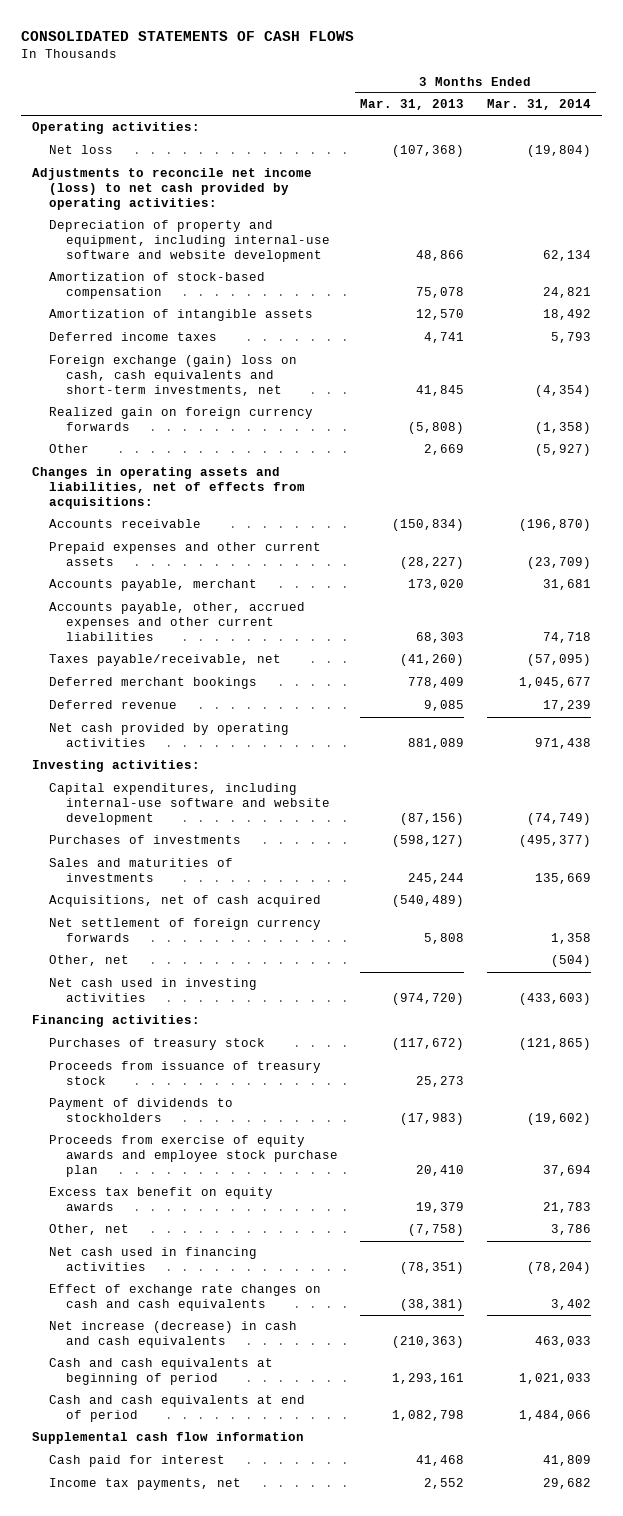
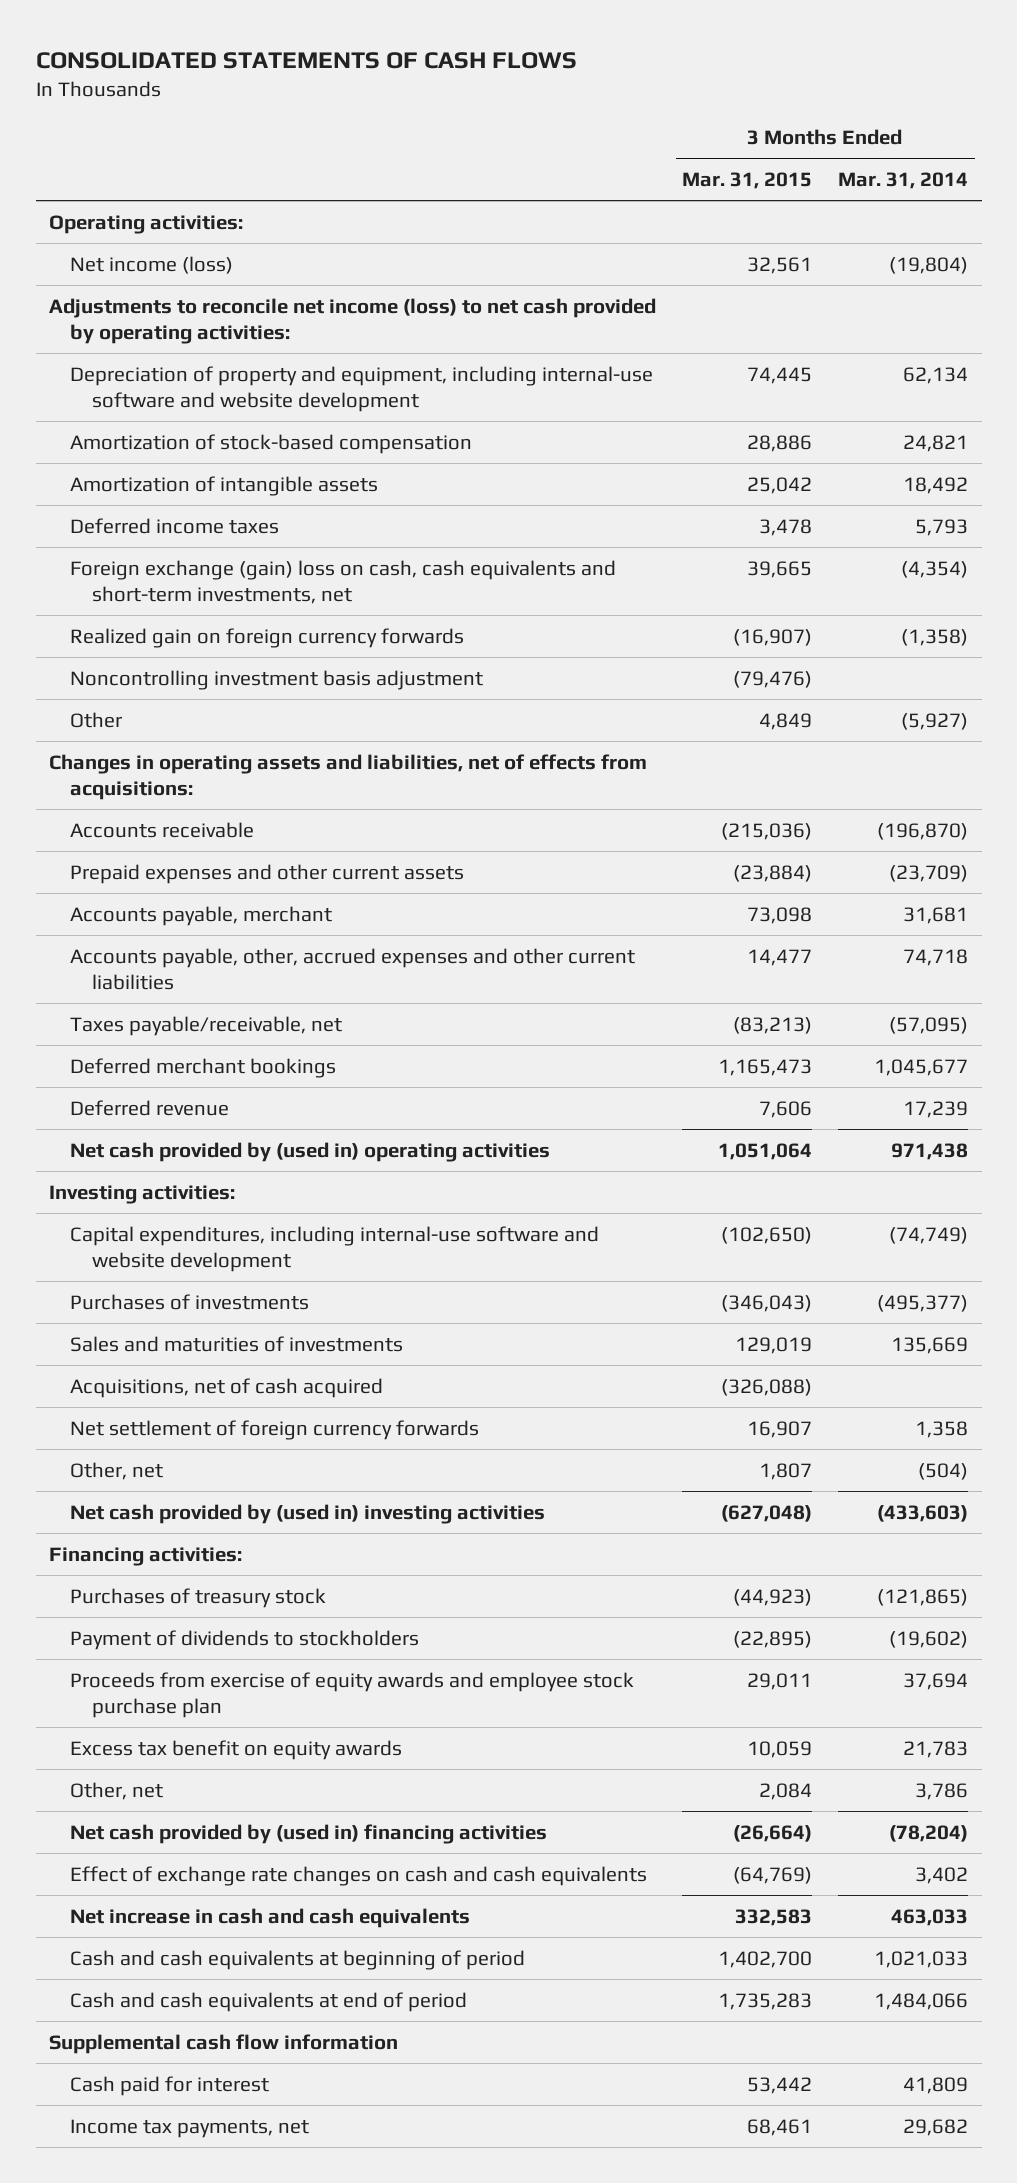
[360,99,465,111] Mar. 31, 2013 -> none
none -> [682,172,813,190] Mar. 31, 2015
[49,145,114,155] Net loss -> [70,255,234,274] Net income (loss)
none -> [70,669,484,690] Noncontrolling investment basis adjustment
[49,723,290,748] Net cash provided by operating activities -> [70,1141,551,1162] Net cash provided by (used in) operating activities
[49,978,258,1003] Net cash used in investing activities -> [70,1503,546,1524] Net cash provided by (used in) investing activities
[49,1061,322,1086] Proceeds from issuance of treasury stock -> none
[49,1247,258,1272] Net cash used in financing activities -> [70,1823,548,1844] Net cash provided by (used in) financing activities
[49,1321,298,1349] Net increase (decrease) in cash and cash equivalents -> [70,1907,471,1928] Net increase in cash and cash equivalents

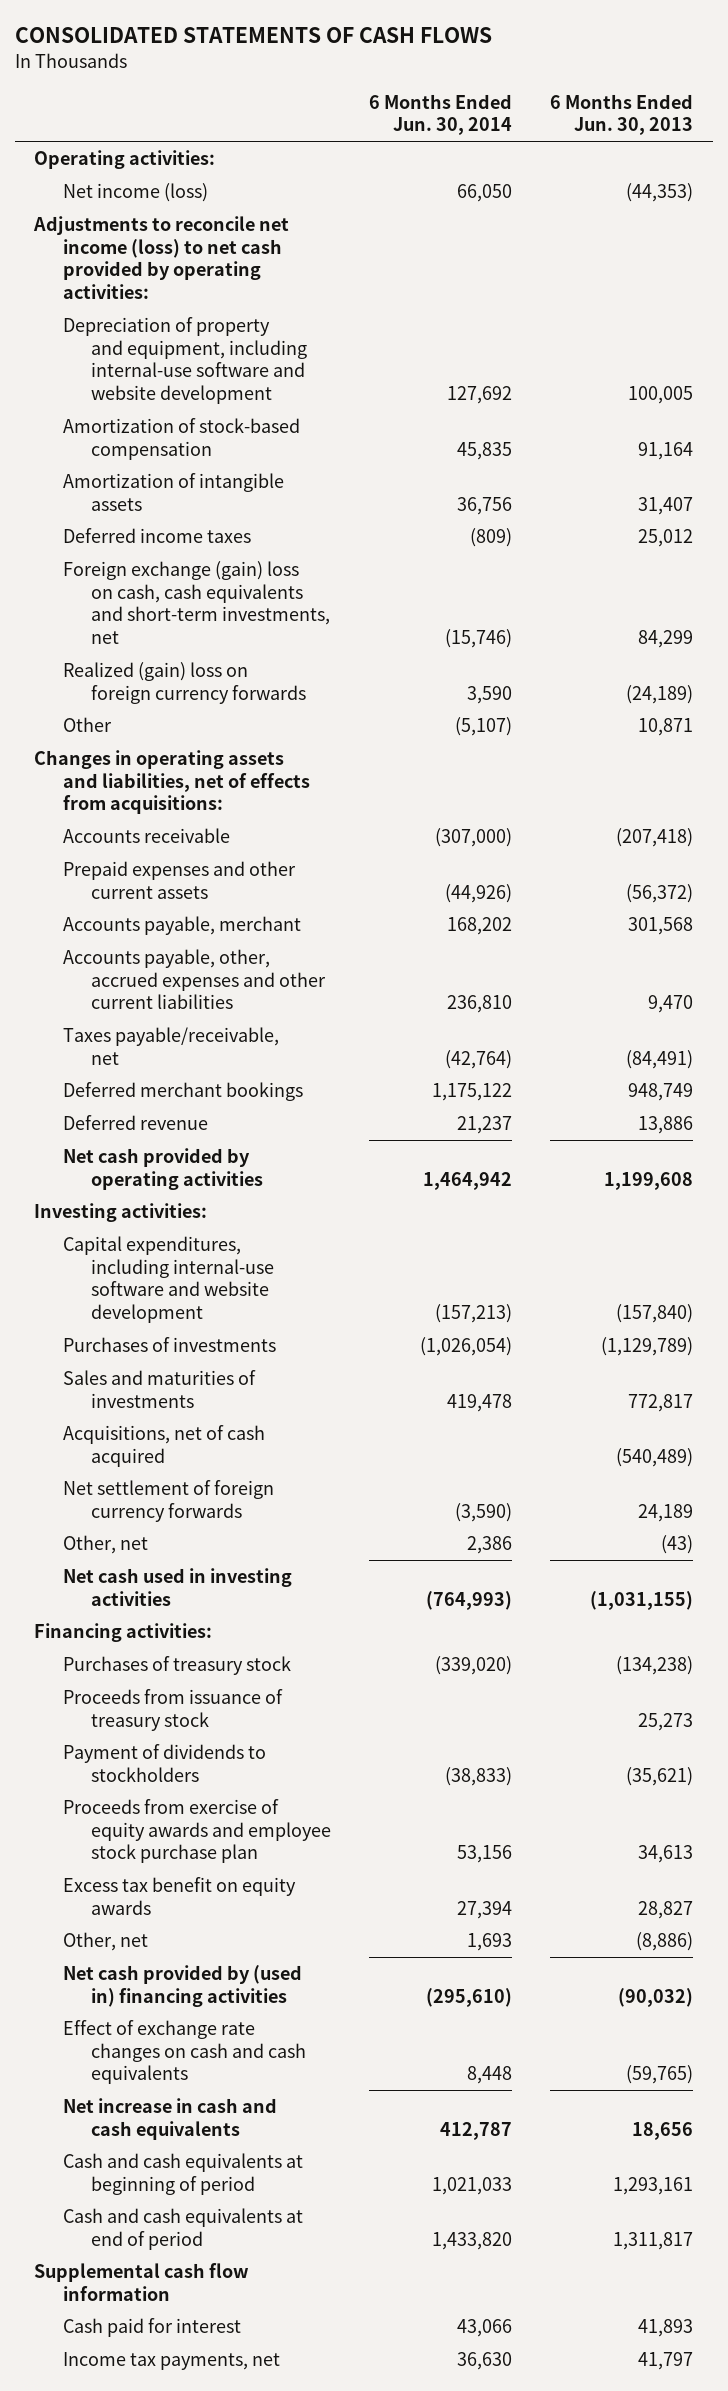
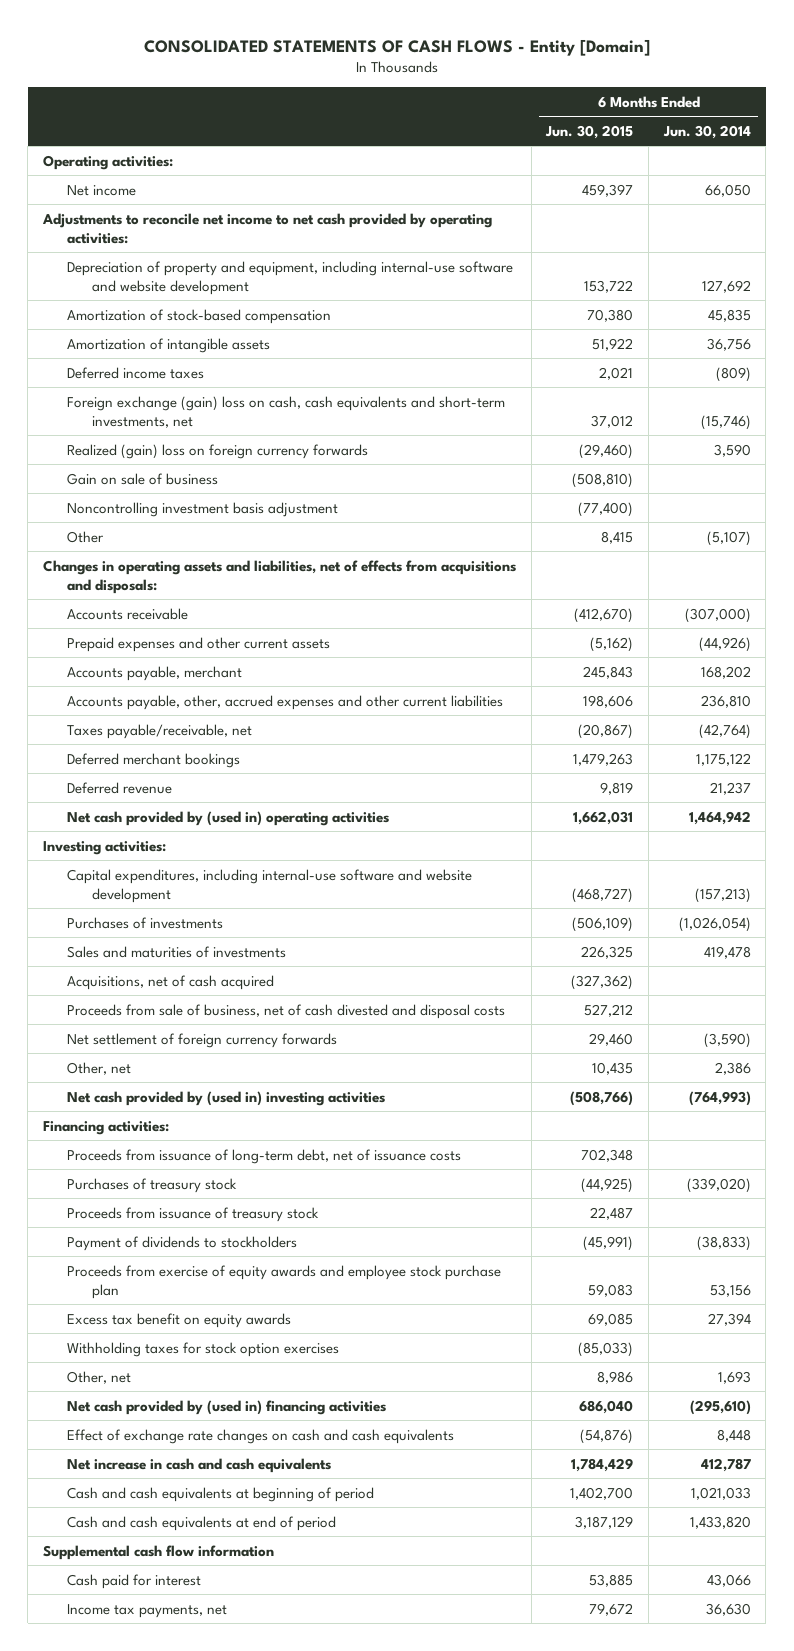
[14,27,492,44] CONSOLIDATED STATEMENTS OF CASH FLOWS -> [143,38,650,56] CONSOLIDATED STATEMENTS OF CASH FLOWS - Entity [Domain]
[550,93,694,136] 6 Months Ended Jun. 30, 2013 -> none
none -> [545,124,634,139] Jun. 30, 2015
[62,182,208,202] Net income (loss) -> [67,184,137,196] Net income
[33,215,290,299] Adjustments to reconcile net income (loss) to net cash provided by operating activities: -> [42,212,493,244] Adjustments to reconcile net income to net cash provided by operating activities:
none -> [67,472,219,485] Gain on sale of business
none -> [67,501,339,517] Noncontrolling investment basis adjustment
[34,749,310,815] Changes in operating assets and liabilities, net of effects from acquisitions: -> [43,559,517,594] Changes in operating assets and liabilities, net of effects from acquisitions and disposals:
[62,1147,264,1190] Net cash provided by operating activities -> [67,810,390,826] Net cash provided by (used in) operating activities
none -> [67,1003,506,1019] Proceeds from sale of business, net of cash divested and disposal costs
[62,1567,292,1606] Net cash used in investing activities -> [67,1090,386,1106] Net cash provided by (used in) investing activities
none -> [67,1148,462,1164] Proceeds from issuance of long-term debt, net of issuance costs
none -> [67,1341,340,1357] Withholding taxes for stock option exercises

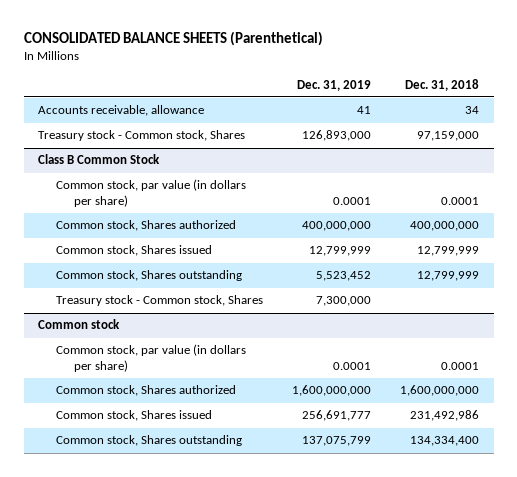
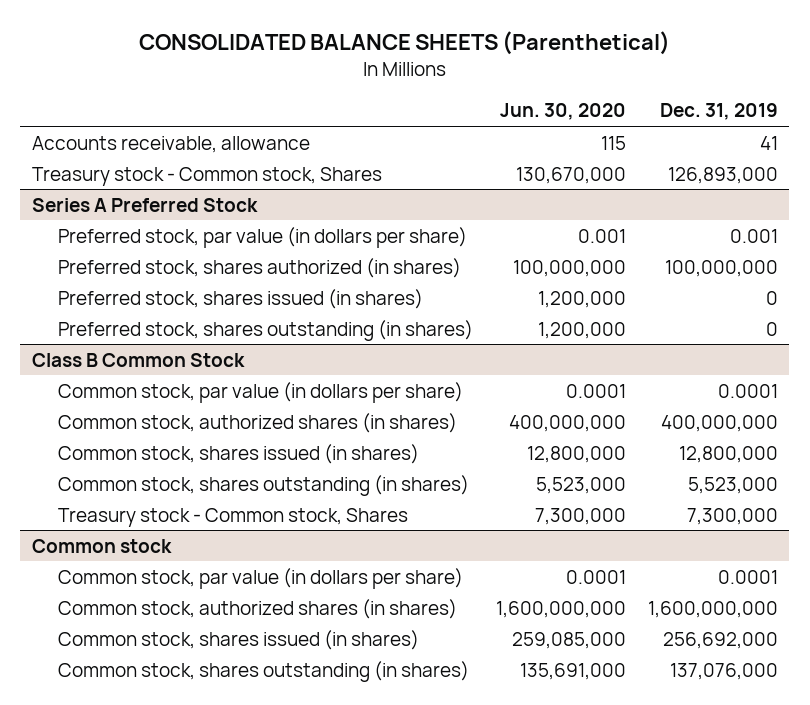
[405,78,480,91] Dec. 31, 2018 -> none
none -> [499,103,626,121] Jun. 30, 2020
none -> [31,197,258,212] Series A Preferred Stock
none -> [58,226,468,248] Preferred stock, par value (in dollars per share)
none -> [58,257,462,278] Preferred stock, shares authorized (in shares)
none -> [58,288,424,309] Preferred stock, shares issued (in shares)
none -> [58,319,474,341] Preferred stock, shares outstanding (in shares)
[55,220,236,232] Common stock, Shares authorized -> [58,412,458,433] Common stock, authorized shares (in shares)
[55,245,212,257] Common stock, Shares issued -> [58,443,420,464] Common stock, shares issued (in shares)
[308,246,371,257] 12,799,999 -> [679,445,779,463] 12,800,000
[55,270,242,282] Common stock, Shares outstanding -> [58,474,470,496] Common stock, shares outstanding (in shares)
[315,271,371,282] 5,523,452 -> [688,476,779,494] 5,523,000
[55,385,236,397] Common stock, Shares authorized -> [58,598,458,619] Common stock, authorized shares (in shares)
[55,410,212,422] Common stock, Shares issued -> [58,629,420,650] Common stock, shares issued (in shares)
[301,410,371,422] 256,691,777 -> [663,631,779,649] 256,692,000
[55,435,242,447] Common stock, Shares outstanding -> [58,660,470,682] Common stock, shares outstanding (in shares)
[301,436,371,447] 137,075,799 -> [670,662,779,680] 137,076,000

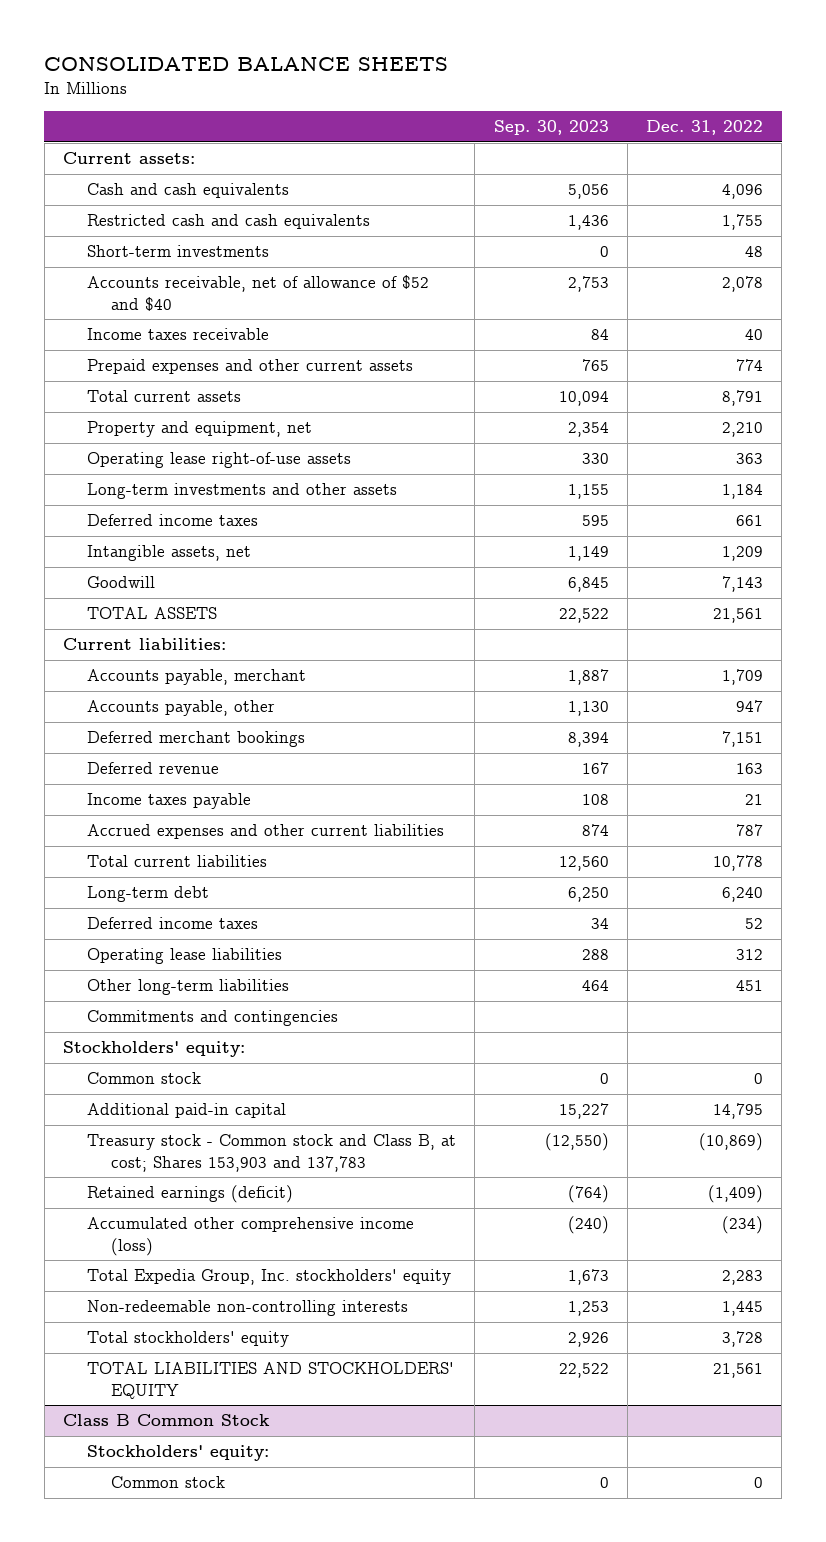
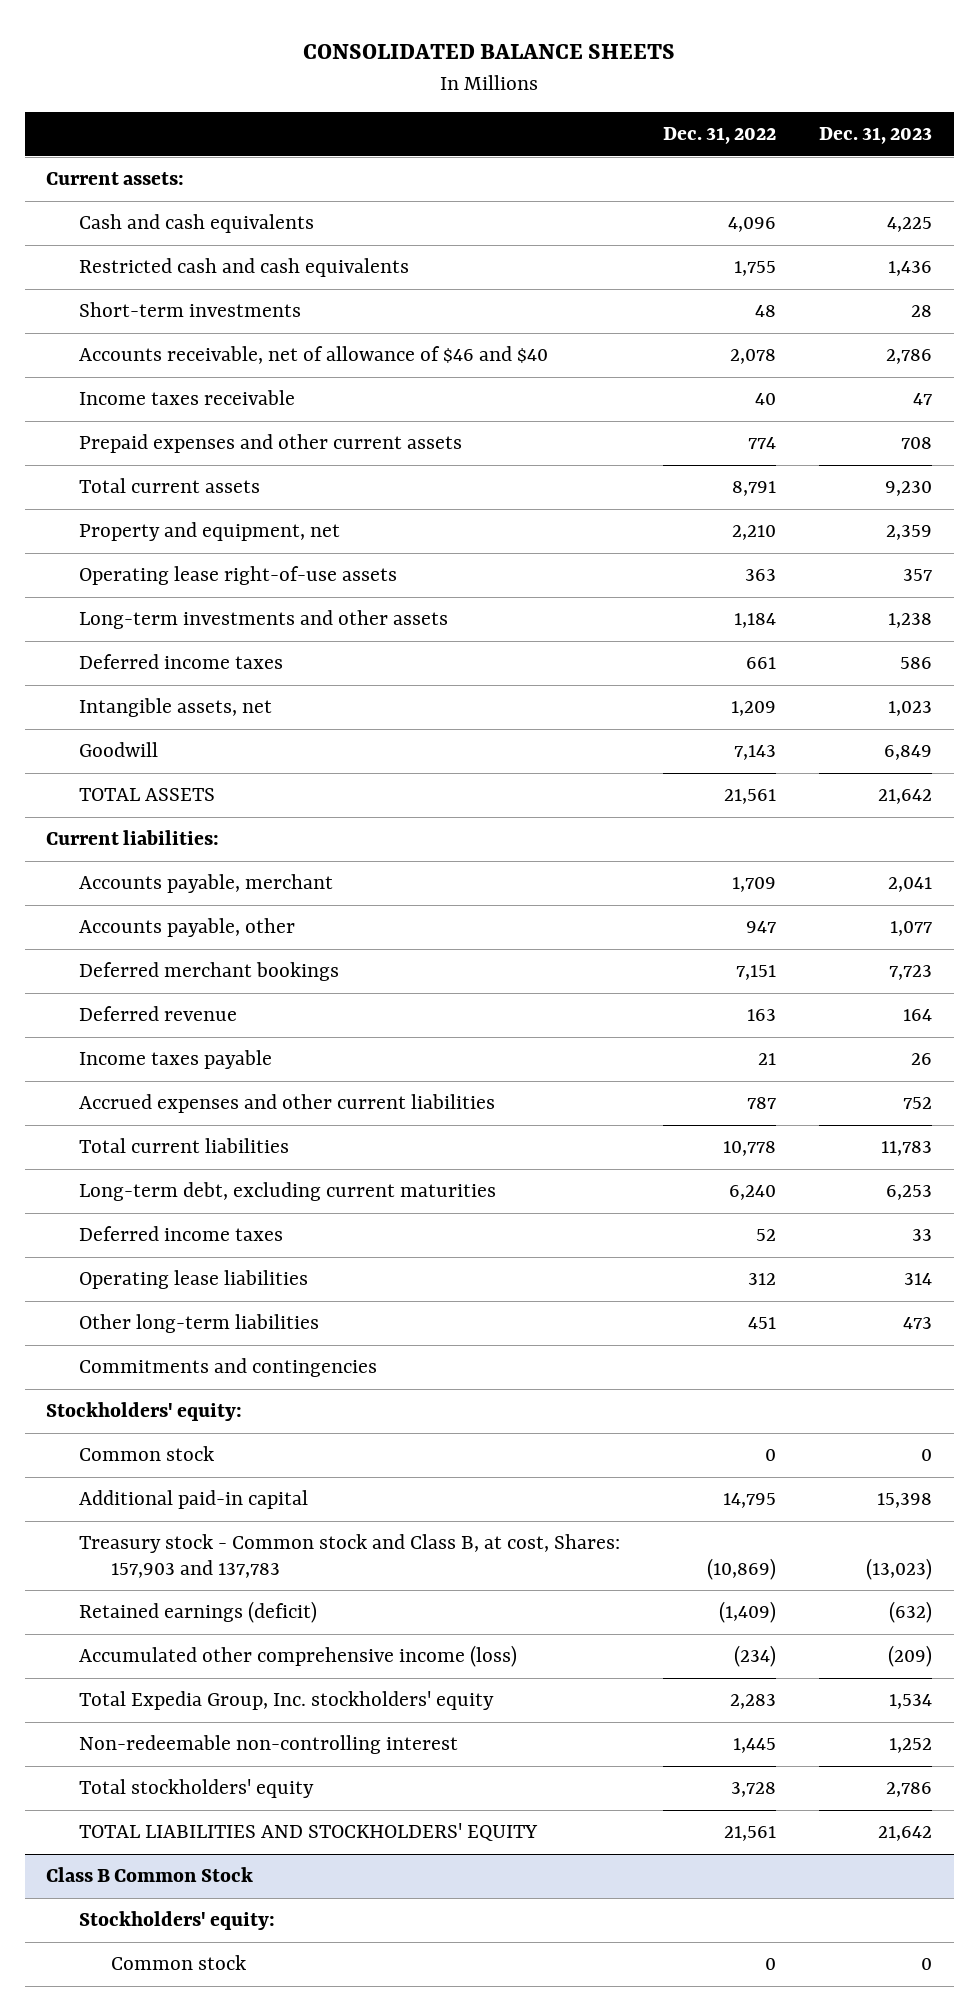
[493,120,609,136] Sep. 30, 2023 -> none
none -> [819,127,933,145] Dec. 31, 2023
[87,275,430,311] Accounts receivable, net of allowance of $52 and $40 -> [78,346,548,365] Accounts receivable, net of allowance of $46 and $40
[87,886,210,903] Long-term debt -> [78,1182,496,1202] Long-term debt, excluding current maturities
[87,1134,457,1172] Treasury stock - Common stock and Class B, at cost; Shares 153,903 and 137,783 -> [78,1534,620,1579] Treasury stock - Common stock and Class B, at cost, Shares: 157,903 and 137,783
[87,1300,409,1317] Non-redeemable non-controlling interests -> [78,1735,458,1755] Non-redeemable non-controlling interest

